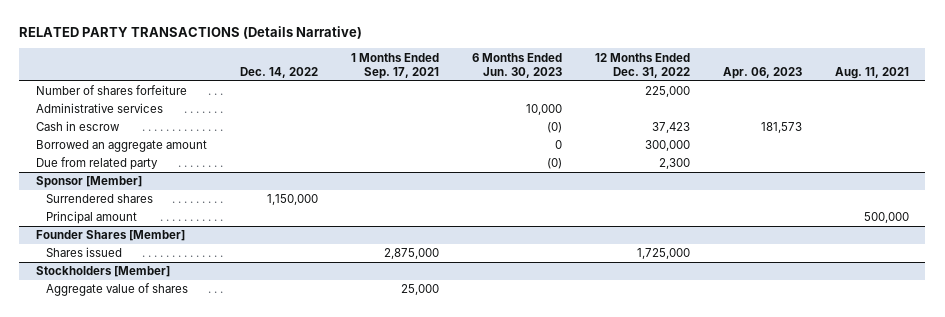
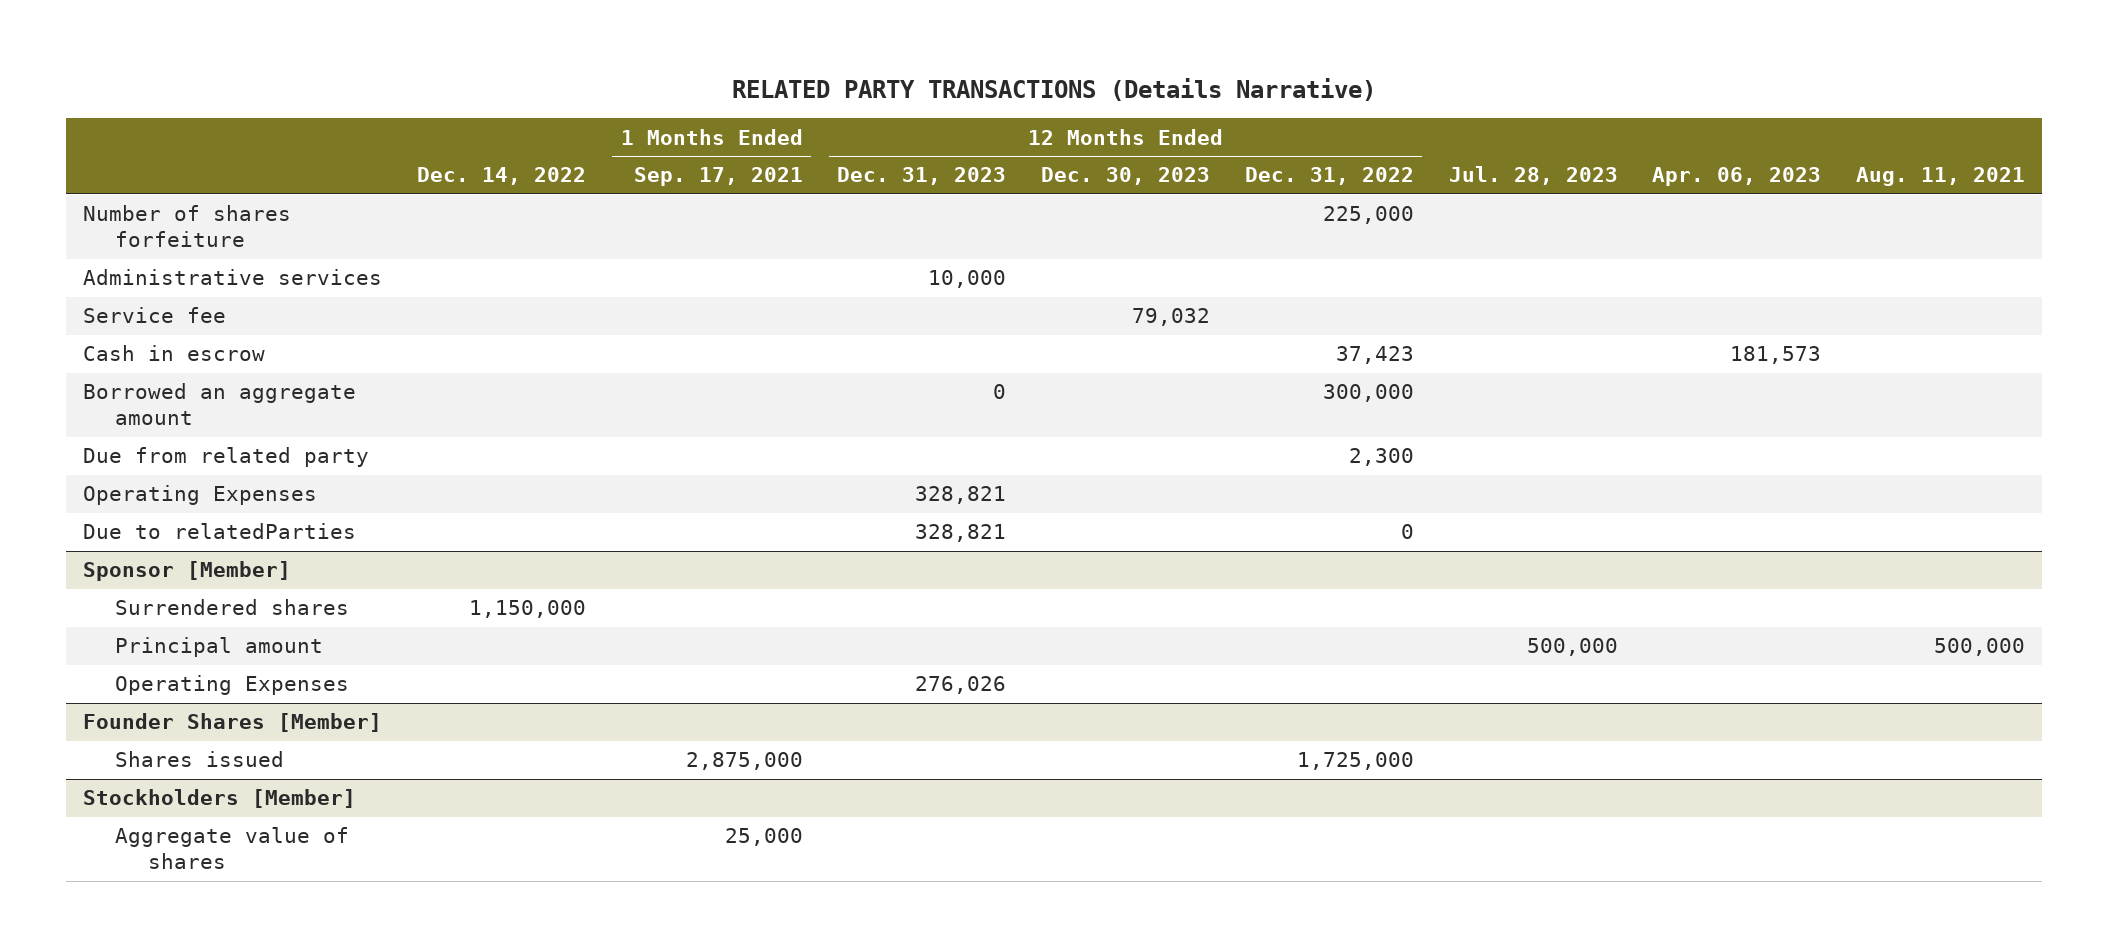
[471,52,562,78] 6 Months Ended Jun. 30, 2023 -> none
none -> [837,167,1007,186] Dec. 31, 2023
none -> [1041,167,1211,186] Dec. 30, 2023
none -> [1448,166,1618,186] Jul. 28, 2023
none -> [83,307,227,324] Service fee
none -> [83,485,318,506] Operating Expenses
none -> [83,523,357,540] Due to relatedParties
none -> [115,675,350,696] Operating Expenses

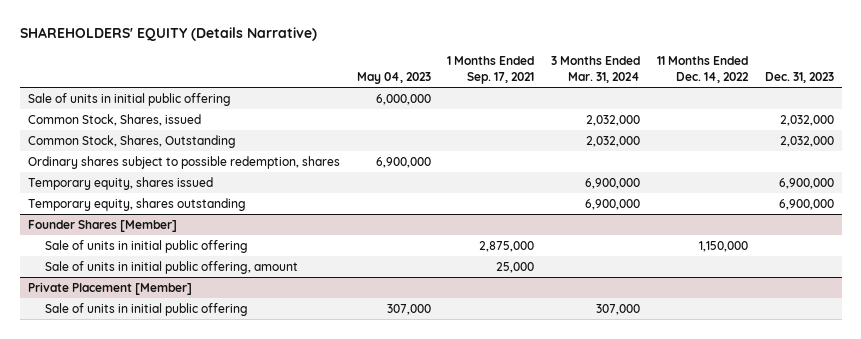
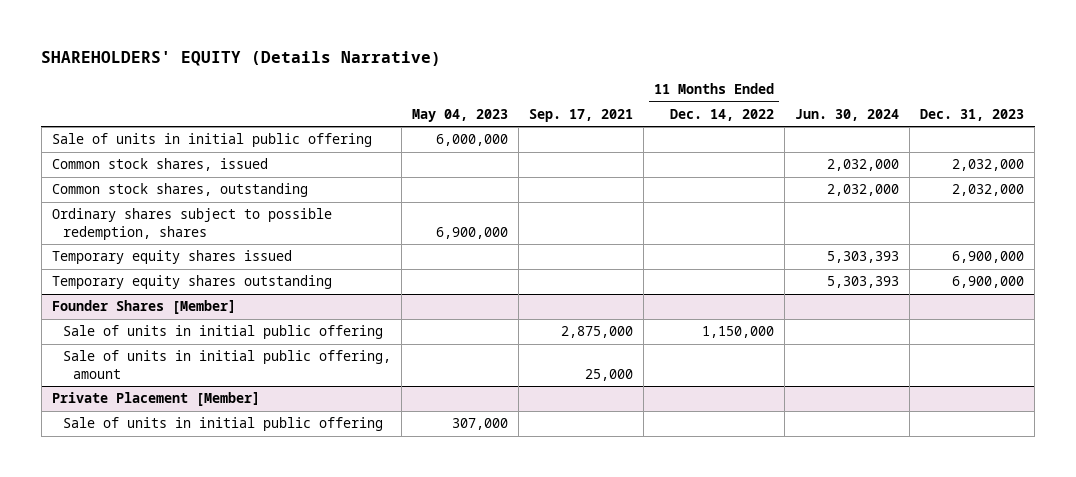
[447,56,535,84] 1 Months Ended Sep. 17, 2021 -> none
[551,56,641,83] 3 Months Ended Mar. 31, 2024 -> none
none -> [528,108,633,122] Sep. 17, 2021
none -> [795,108,900,121] Jun. 30, 2024
[27,113,201,126] Common Stock, Shares, issued -> [51,158,268,172] Common stock shares, issued
[27,134,236,148] Common Stock, Shares, Outstanding -> [51,183,308,198] Common stock shares, outstanding
[27,176,213,190] Temporary equity, shares issued -> [51,250,292,265] Temporary equity shares issued
[27,197,246,211] Temporary equity, shares outstanding -> [51,275,332,290] Temporary equity shares outstanding

